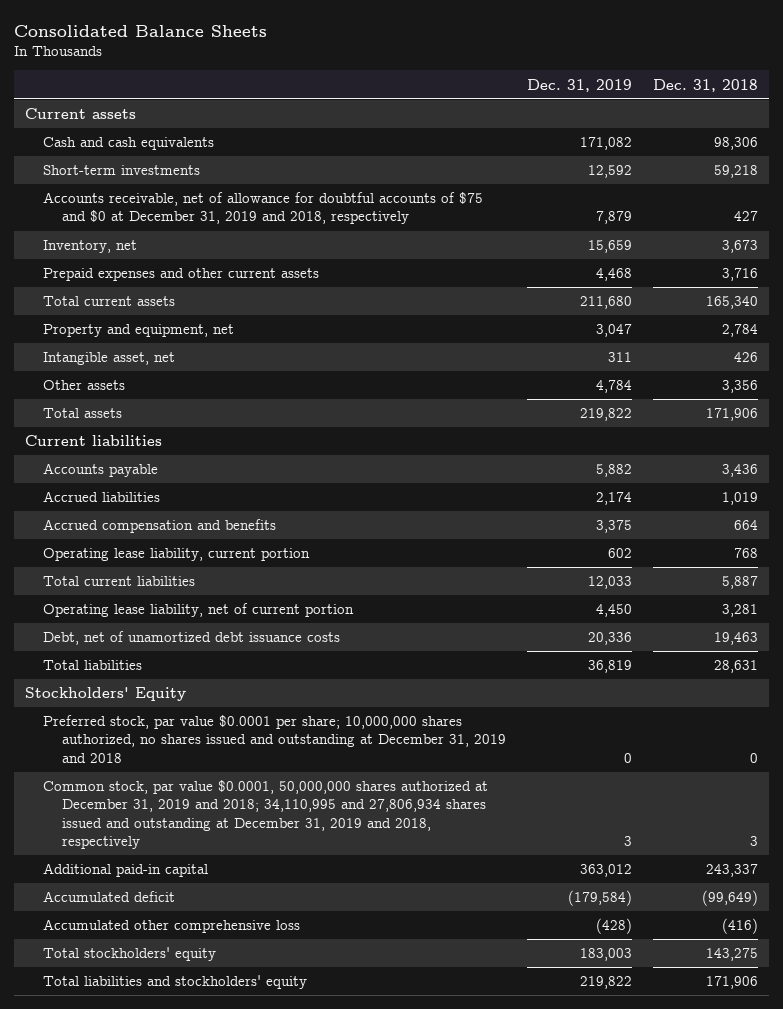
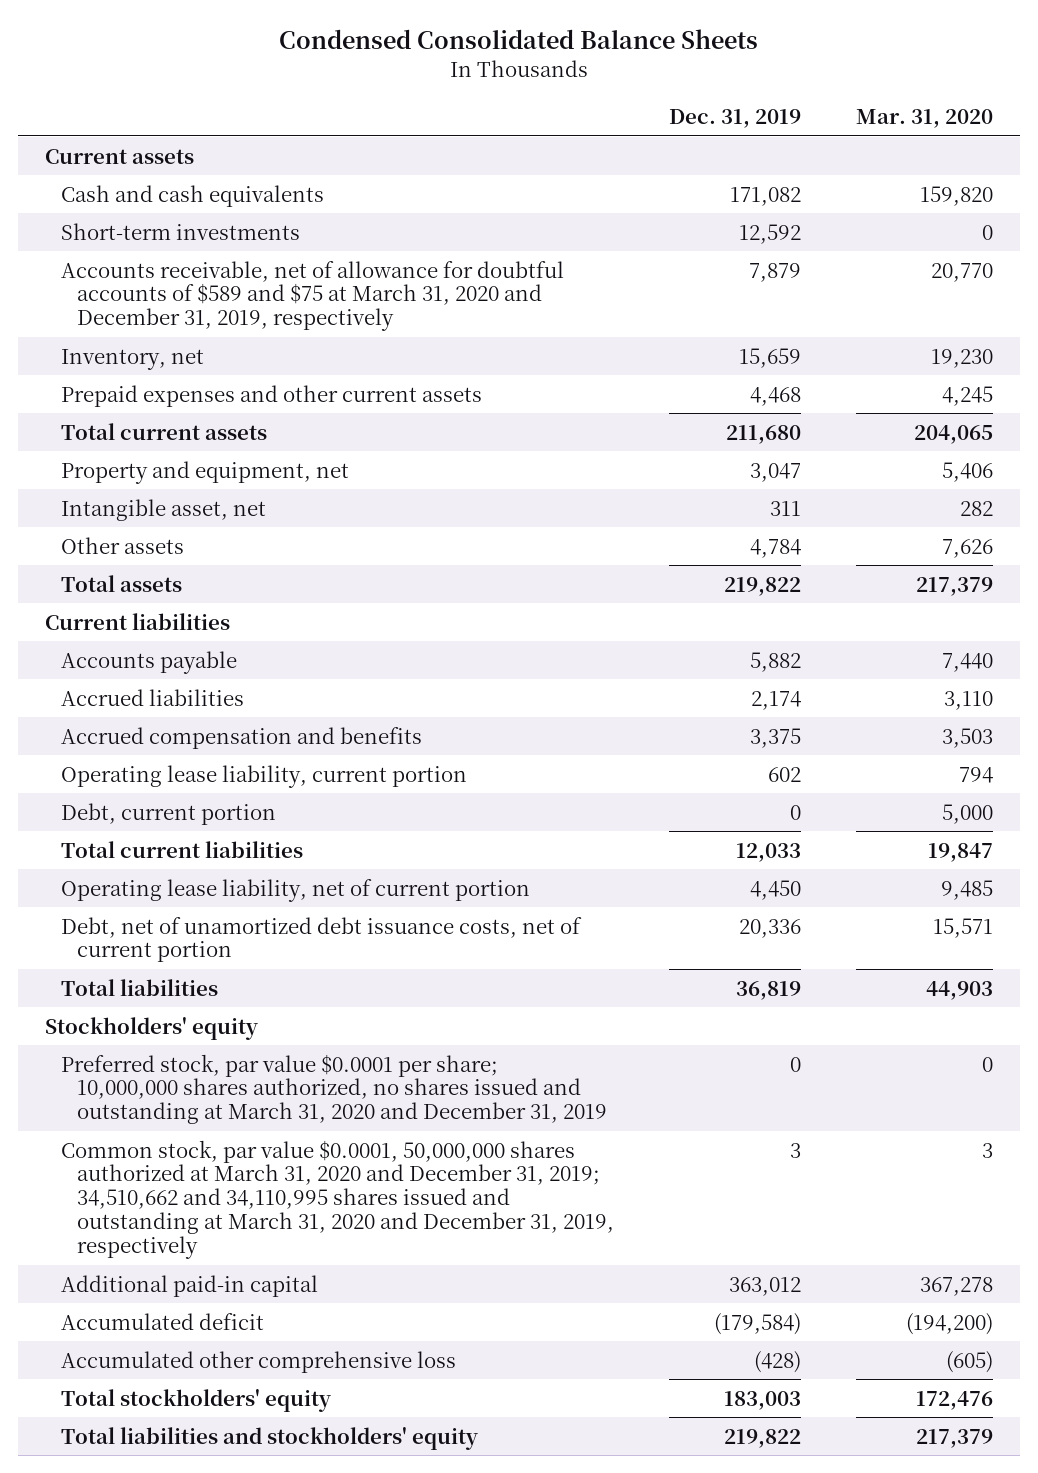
[14,24,268,37] Consolidated Balance Sheets -> [278,29,758,50] Condensed Consolidated Balance Sheets
[653,78,759,92] Dec. 31, 2018 -> none
none -> [855,108,993,128] Mar. 31, 2020
[43,192,484,225] Accounts receivable, net of allowance for doubtful accounts of $75 and $0 at December 31, 2019 and 2018, respectively -> [61,260,565,332] Accounts receivable, net of allowance for doubtful accounts of $589 and $75 at March 31, 2020 and December 31, 2019, respectively
none -> [61,802,277,825] Debt, current portion
[43,631,341,646] Debt, net of unamortized debt issuance costs -> [61,916,583,963] Debt, net of unamortized debt issuance costs, net of current portion
[24,687,186,702] Stockholders' Equity -> [45,1016,259,1040] Stockholders' equity
[43,715,506,763] Preferred stock, par value $0.0001 per share; 10,000,000 shares authorized, no shares issued and outstanding at December 31, 2019 and 2018 -> [61,1053,608,1125] Preferred stock, par value $0.0001 per share; 10,000,000 shares authorized, no shares issued and outstanding at March 31, 2020 and December 31, 2019
[43,780,489,849] Common stock, par value $0.0001, 50,000,000 shares authorized at December 31, 2019 and 2018; 34,110,995 and 27,806,934 shares issued and outstanding at December 31, 2019 and 2018, respectively -> [61,1139,615,1259] Common stock, par value $0.0001, 50,000,000 shares authorized at March 31, 2020 and December 31, 2019; 34,510,662 and 34,110,995 shares issued and outstanding at March 31, 2020 and December 31, 2019, respectively

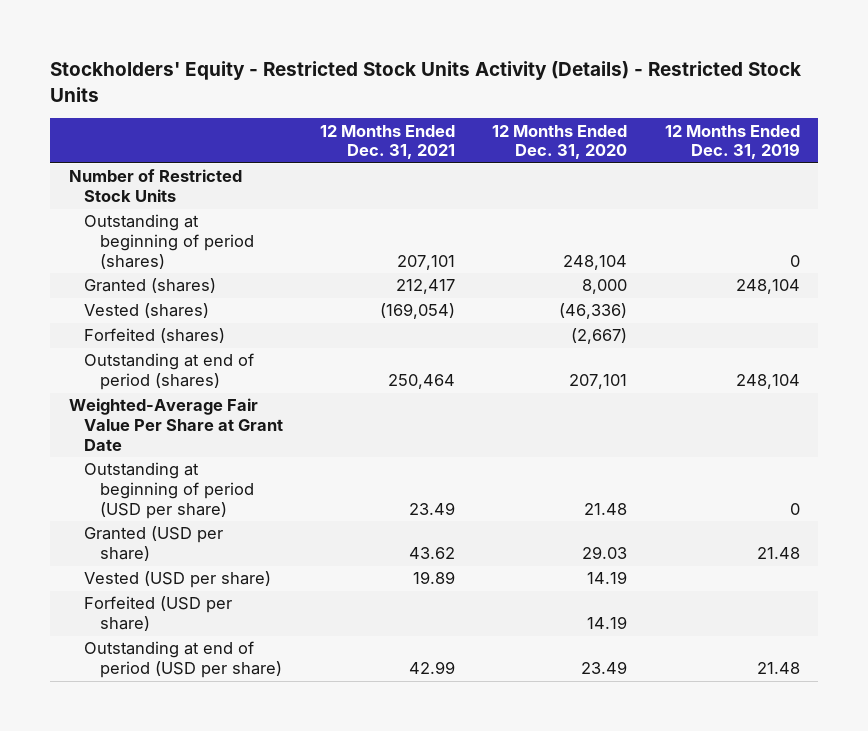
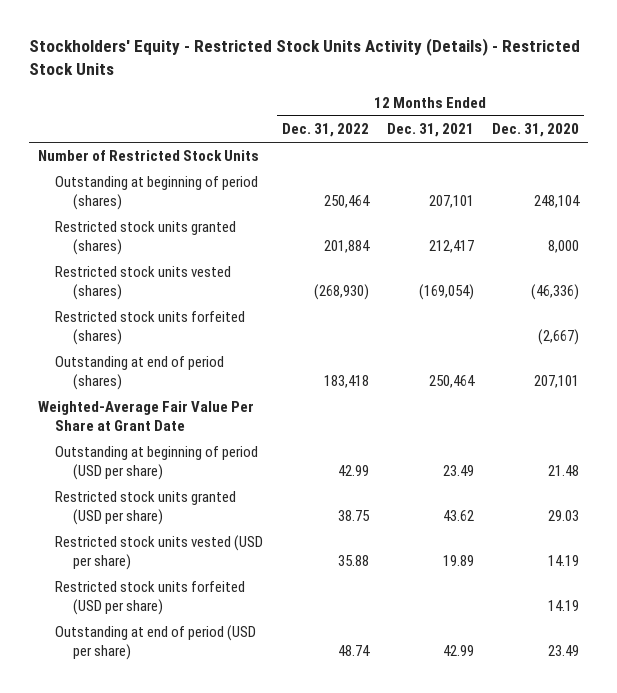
[664,124,800,160] 12 Months Ended Dec. 31, 2019 -> none
none -> [281,123,369,138] Dec. 31, 2022
[84,278,217,294] Granted (shares) -> [55,221,237,256] Restricted stock units granted (shares)
[84,303,210,319] Vested (shares) -> [55,266,232,301] Restricted stock units vested (shares)
[84,328,226,344] Forfeited (shares) -> [55,311,246,346] Restricted stock units forfeited (shares)
[84,526,224,562] Granted (USD per share) -> [55,491,237,526] Restricted stock units granted (USD per share)
[84,571,272,589] Vested (USD per share) -> [55,535,264,571] Restricted stock units vested (USD per share)
[84,596,233,632] Forfeited (USD per share) -> [55,581,246,616] Restricted stock units forfeited (USD per share)

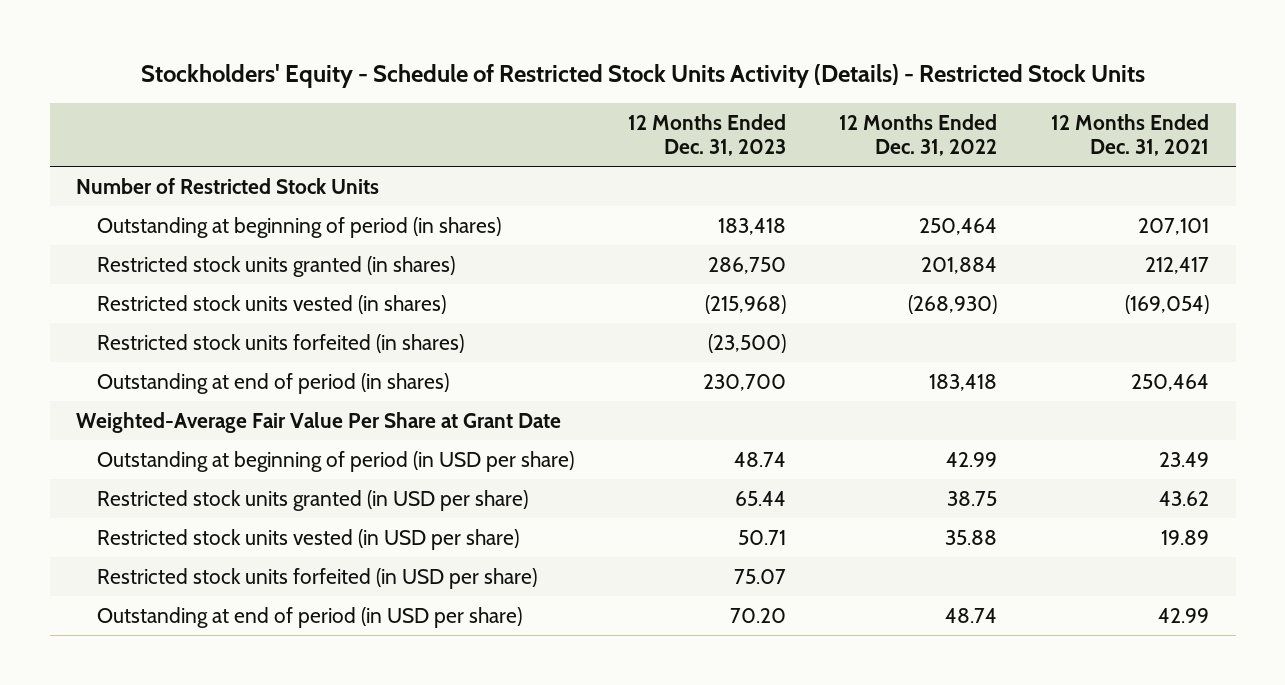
[28,37,580,75] Stockholders' Equity - Restricted Stock Units Activity (Details) - Restricted Stock Units -> [140,64,1145,89] Stockholders' Equity - Schedule of Restricted Stock Units Activity (Details) - Restricted Stock Units
[491,123,579,138] Dec. 31, 2020 -> none
none -> [627,113,786,157] 12 Months Ended Dec. 31, 2023
[55,176,259,211] Outstanding at beginning of period (shares) -> [96,216,501,238] Outstanding at beginning of period (in shares)
[55,221,237,256] Restricted stock units granted (shares) -> [96,255,455,277] Restricted stock units granted (in shares)
[55,266,232,301] Restricted stock units vested (shares) -> [96,294,446,314] Restricted stock units vested (in shares)
[55,311,246,346] Restricted stock units forfeited (shares) -> [96,333,464,353] Restricted stock units forfeited (in shares)
[55,356,225,391] Outstanding at end of period (shares) -> [96,372,449,394] Outstanding at end of period (in shares)
[55,446,259,481] Outstanding at beginning of period (USD per share) -> [96,450,574,472] Outstanding at beginning of period (in USD per share)
[55,491,237,526] Restricted stock units granted (USD per share) -> [96,489,528,511] Restricted stock units granted (in USD per share)
[55,535,264,571] Restricted stock units vested (USD per share) -> [96,528,519,550] Restricted stock units vested (in USD per share)
[55,581,246,616] Restricted stock units forfeited (USD per share) -> [96,567,537,589] Restricted stock units forfeited (in USD per share)
[55,625,257,661] Outstanding at end of period (USD per share) -> [96,606,522,628] Outstanding at end of period (in USD per share)

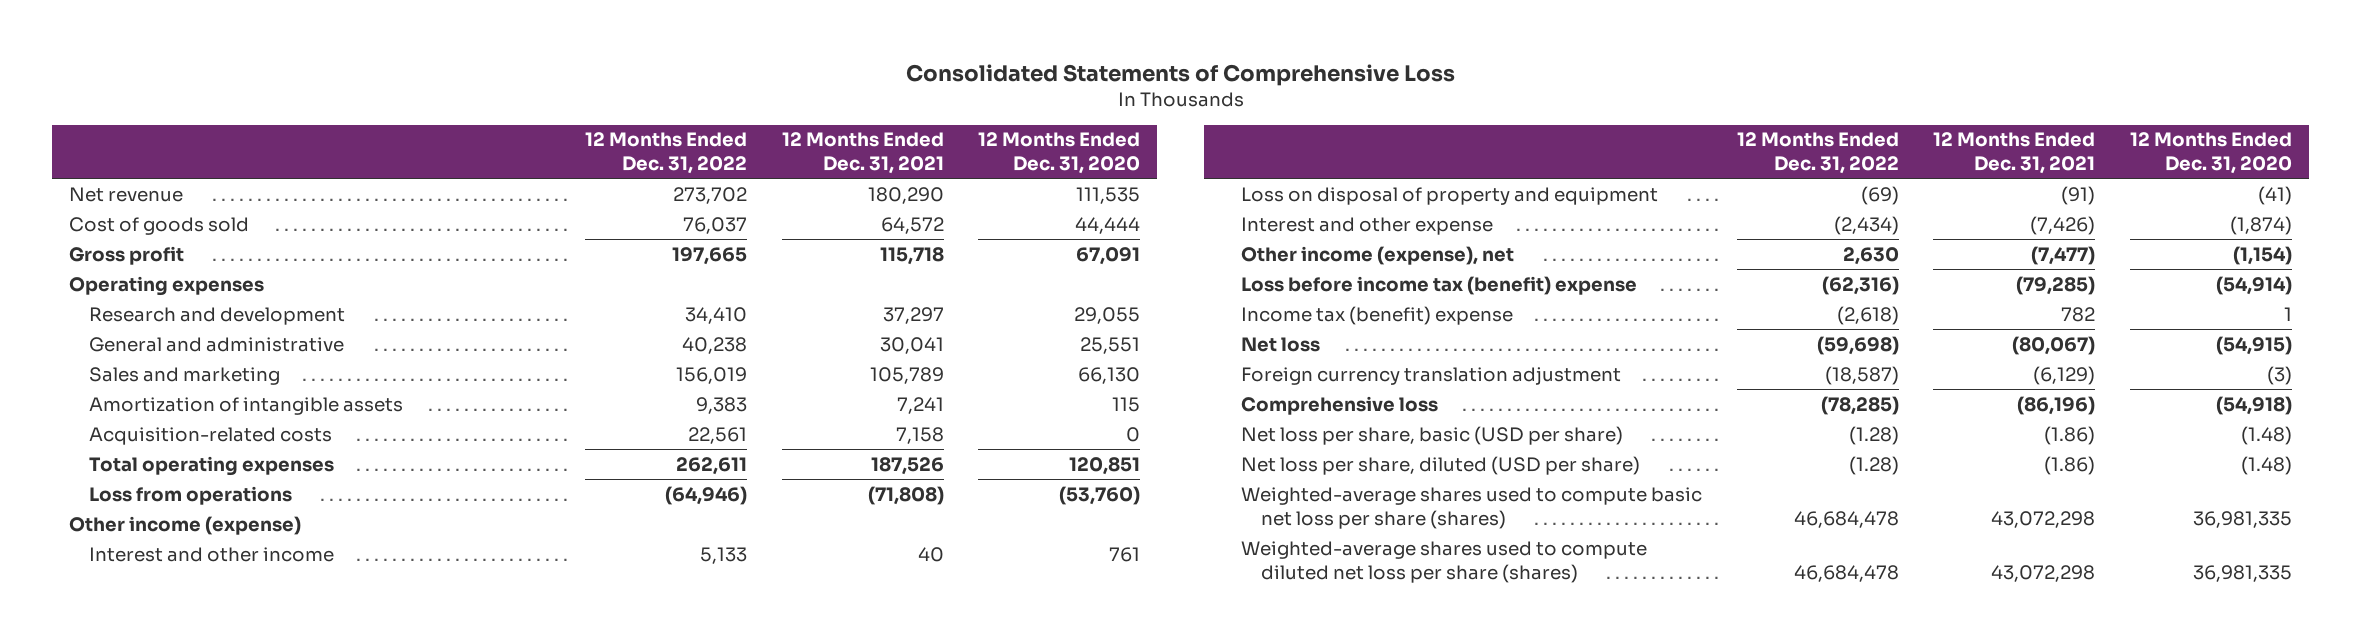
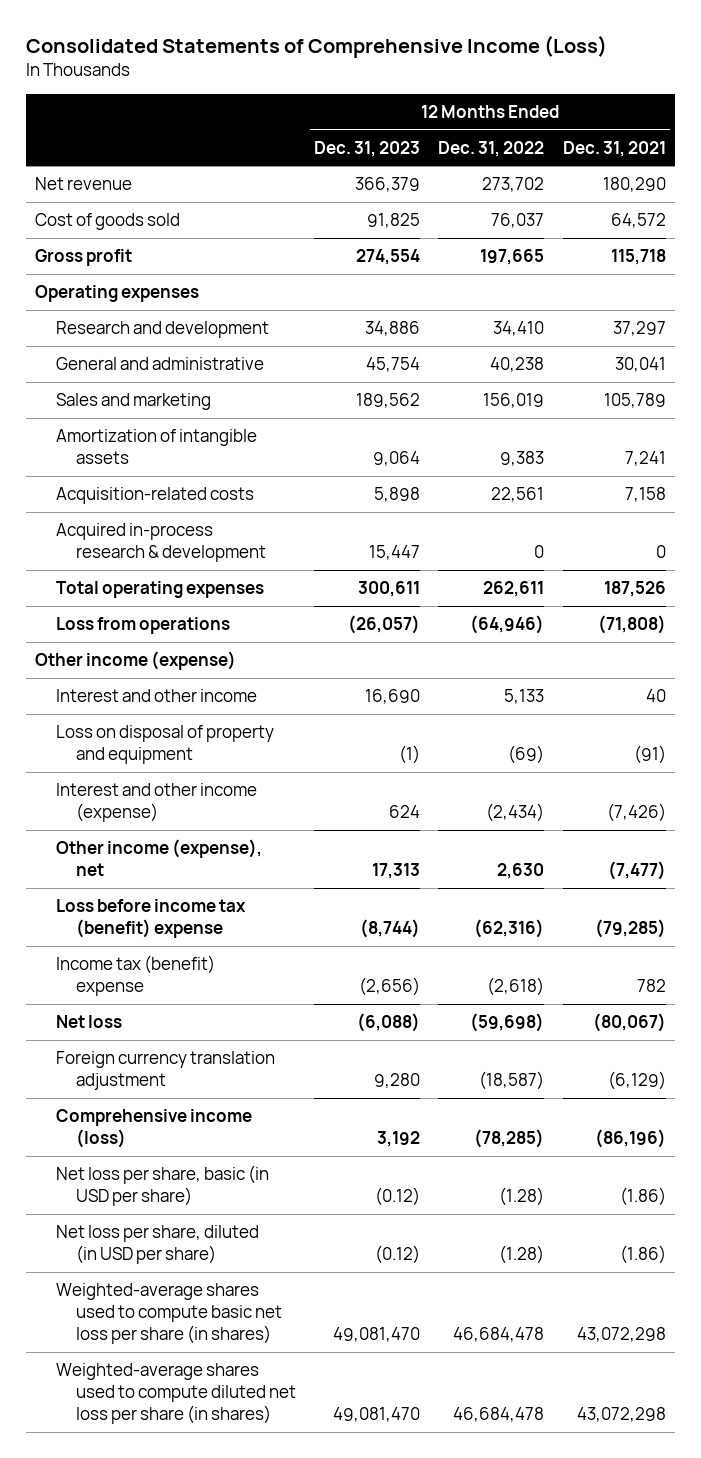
[905,63,1455,86] Consolidated Statements of Comprehensive Loss -> [26,35,608,59] Consolidated Statements of Comprehensive Income (Loss)
[978,132,1141,175] 12 Months Ended Dec. 31, 2020 -> none
none -> [314,140,421,157] Dec. 31, 2023
none -> [55,523,267,563] Acquired in-process research & development
[1241,216,1494,235] Interest and other expense -> [55,783,257,823] Interest and other income (expense)
[1241,395,1439,415] Comprehensive loss -> [55,1109,252,1149] Comprehensive income (loss)
[1241,425,1624,445] Net loss per share, basic (USD per share) -> [55,1165,269,1207] Net loss per share, basic (in USD per share)
[1241,455,1641,475] Net loss per share, diluted (USD per share) -> [55,1225,259,1265] Net loss per share, diluted (in USD per share)
[1241,486,1703,529] Weighted-average shares used to compute basic net loss per share (shares) -> [55,1283,283,1345] Weighted-average shares used to compute basic net loss per share (in shares)
[1241,540,1648,583] Weighted-average shares used to compute diluted net loss per share (shares) -> [55,1363,297,1425] Weighted-average shares used to compute diluted net loss per share (in shares)

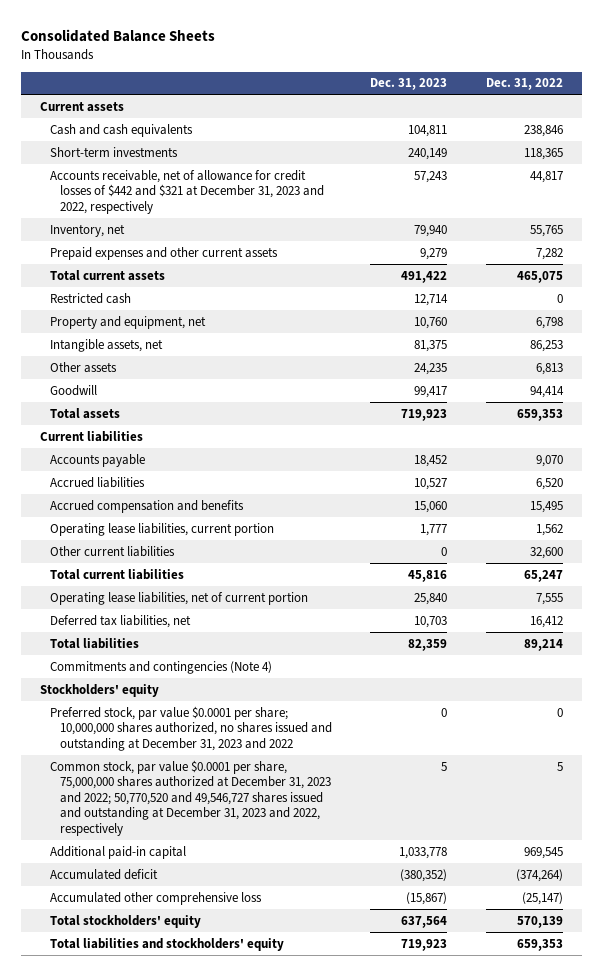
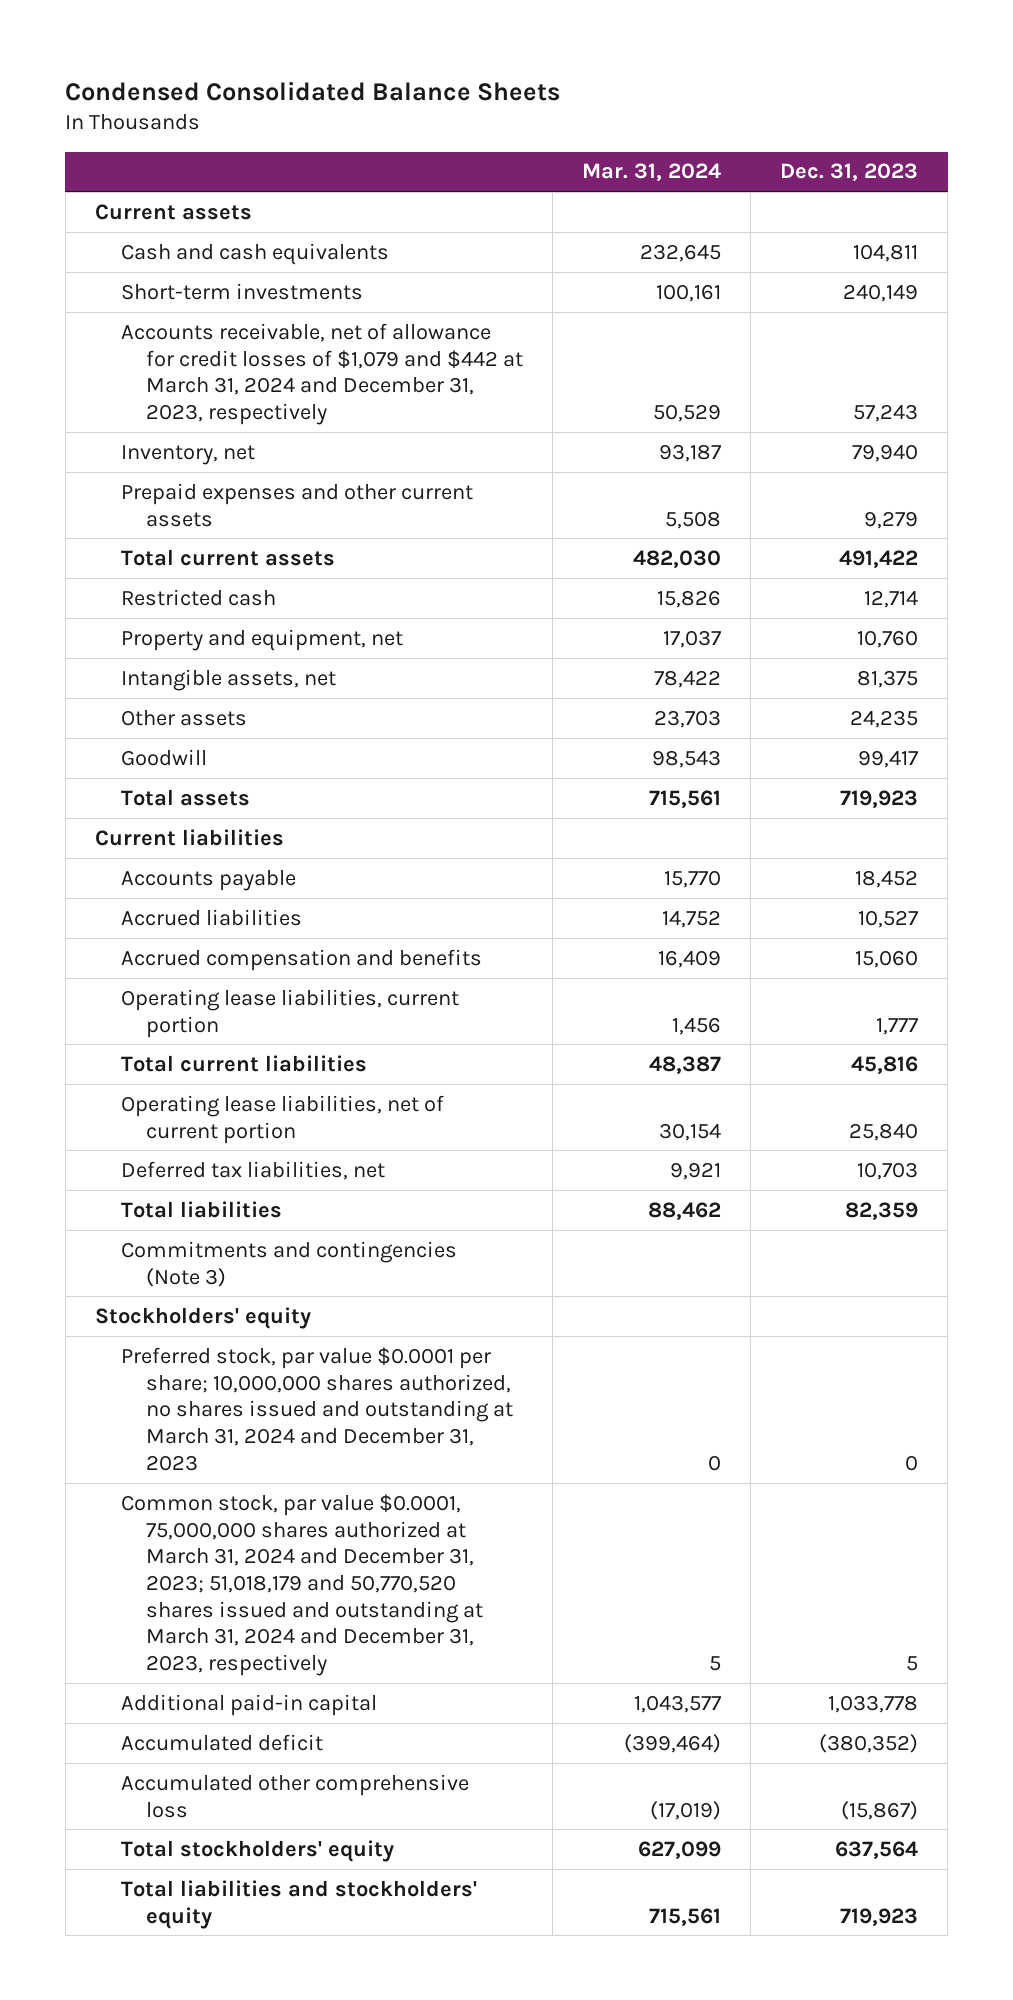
[21,29,216,43] Consolidated Balance Sheets -> [65,80,561,101] Condensed Consolidated Balance Sheets
[485,78,563,91] Dec. 31, 2022 -> none
none -> [582,163,722,182] Mar. 31, 2024
[50,169,325,214] Accounts receivable, net of allowance for credit losses of $442 and $321 at December 31, 2023 and 2022, respectively -> [120,322,524,425] Accounts receivable, net of allowance for credit losses of $1,079 and $442 at March 31, 2024 and December 31, 2023, respectively
[50,545,176,557] Other current liabilities -> none
[50,660,273,674] Commitments and contingencies (Note 4) -> [120,1240,457,1287] Commitments and contingencies (Note 3)
[50,705,333,751] Preferred stock, par value $0.0001 per share; 10,000,000 shares authorized, no shares issued and outstanding at December 31, 2023 and 2022 -> [120,1346,514,1471] Preferred stock, par value $0.0001 per share; 10,000,000 shares authorized, no shares issued and outstanding at March 31, 2024 and December 31, 2023
[50,759,332,836] Common stock, par value $0.0001 per share, 75,000,000 shares authorized at December 31, 2023 and 2022; 50,770,520 and 49,546,727 shares issued and outstanding at December 31, 2023 and 2022, respectively -> [120,1493,484,1676] Common stock, par value $0.0001, 75,000,000 shares authorized at March 31, 2024 and December 31, 2023; 51,018,179 and 50,770,520 shares issued and outstanding at March 31, 2024 and December 31, 2023, respectively

